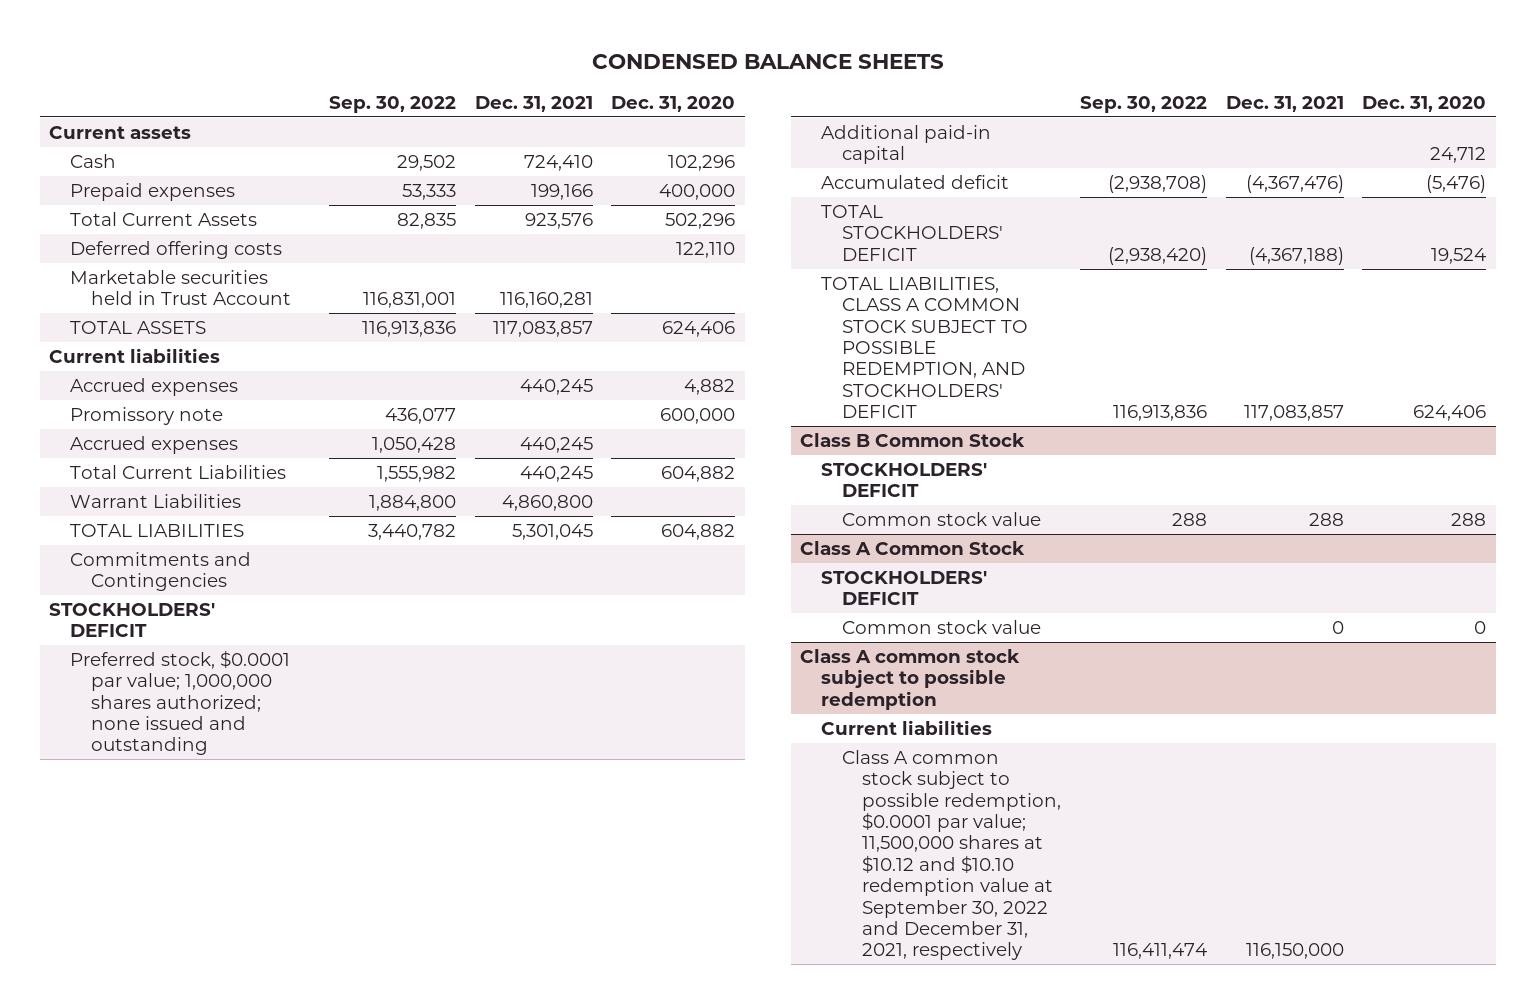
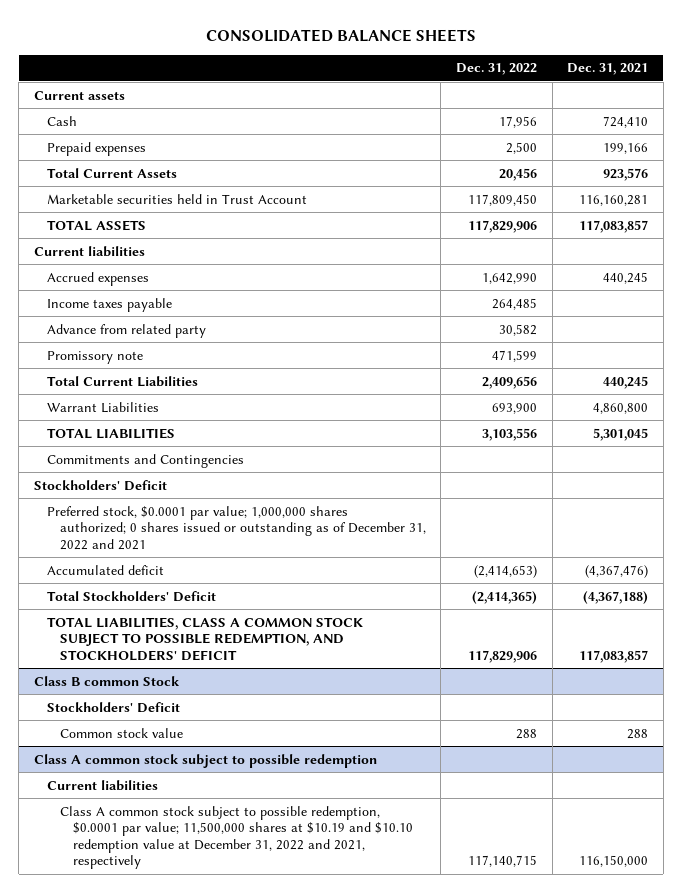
[591,53,944,69] CONDENSED BALANCE SHEETS -> [206,28,477,42] CONSOLIDATED BALANCE SHEETS
[329,95,457,113] Sep. 30, 2022 -> none
[611,95,736,112] Dec. 31, 2020 -> none
none -> [456,63,538,76] Dec. 31, 2022
[70,241,283,260] Deferred offering costs -> none
none -> [46,297,172,312] Income taxes payable
none -> [46,323,206,338] Advance from related party
[70,436,239,455] Accrued expenses -> none
[821,125,992,165] Additional paid-in capital -> none
[49,603,216,638] STOCKHOLDERS' DEFICIT -> [34,479,168,491] Stockholders' Deficit
[70,650,291,756] Preferred stock, $0.0001 par value; 1,000,000 shares authorized; none issued and outstanding -> [46,505,426,550] Preferred stock, $0.0001 par value; 1,000,000 shares authorized; 0 shares issued or outstanding as of December 31, 2022 and 2021
[821,205,1003,261] TOTAL STOCKHOLDERS' DEFICIT -> [46,590,216,602] Total Stockholders' Deficit
[800,433,1026,448] Class B Common Stock -> [34,675,181,686] Class B common Stock
[821,463,988,498] STOCKHOLDERS' DEFICIT -> [46,701,180,713] Stockholders' Deficit
[800,541,1026,556] Class A Common Stock -> none
[821,571,988,606] STOCKHOLDERS' DEFICIT -> none
[841,620,1041,635] Common stock value -> none
[841,750,1062,961] Class A common stock subject to possible redemption, $0.0001 par value; 11,500,000 shares at $10.12 and $10.10 redemption value at September 30, 2022 and December 31, 2021, respectively -> [59,805,413,870] Class A common stock subject to possible redemption, $0.0001 par value; 11,500,000 shares at $10.19 and $10.10 redemption value at December 31, 2022 and 2021, respectively

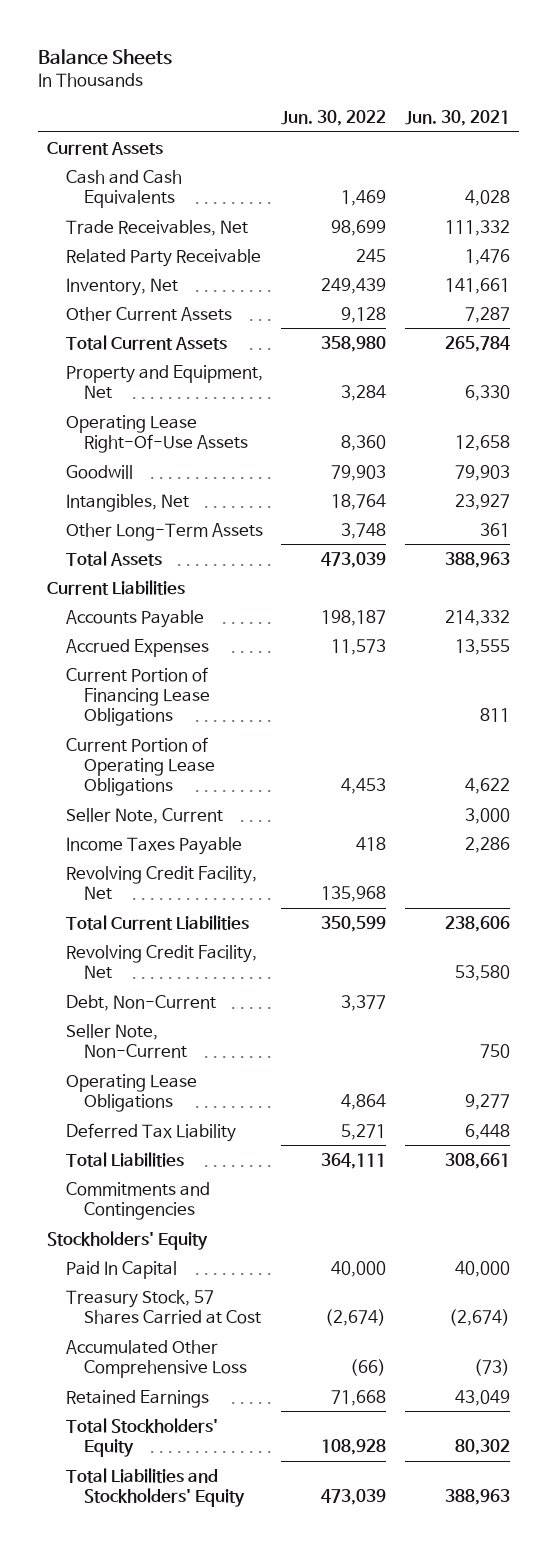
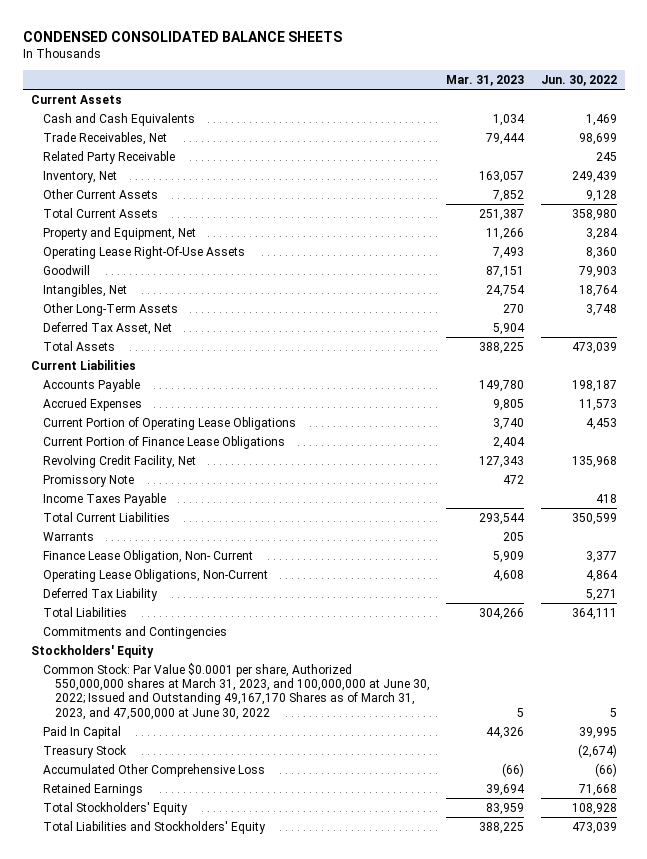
[37,48,172,65] Balance Sheets -> [22,30,342,42] CONDENSED CONSOLIDATED BALANCE SHEETS
[404,109,510,126] Jun. 30, 2021 -> none
none -> [446,75,525,87] Mar. 31, 2023
none -> [42,321,172,335] Deferred Tax Asset, Net
[65,666,211,726] Current Portion of Financing Lease Obligations -> none
[65,807,223,824] Seller Note, Current -> none
none -> [42,435,285,449] Current Portion of Finance Lease Obligations
none -> [42,474,134,487] Promissory Note
[65,836,242,855] Income Taxes Payable -> [42,492,166,506] Income Taxes Payable
[65,944,257,979] Revolving Credit Facility, Net -> none
[65,1023,188,1058] Seller Note, Non-Current -> none
none -> [42,531,94,541] Warrants
[65,994,216,1011] Debt, Non-Current -> [42,549,253,563] Finance Lease Obligation, Non- Current
[65,1073,197,1112] Operating Lease Obligations -> [42,568,268,582] Operating Lease Obligations, Non-Current
none -> [42,662,431,720] Common Stock: Par Value $0.0001 per share, Authorized 550,000,000 shares at March 31, 2023, and 100,000,000 at June 30, 2022; Issued and Outstanding 49,167,170 Shares as of March 31, 2023, and 47,500,000 at June 30, 2022
[331,1260,387,1277] 40,000 -> [578,726,617,739] 39,995
[65,1289,262,1324] Treasury Stock, 57 Shares Carried at Cost -> [42,744,127,758] Treasury Stock

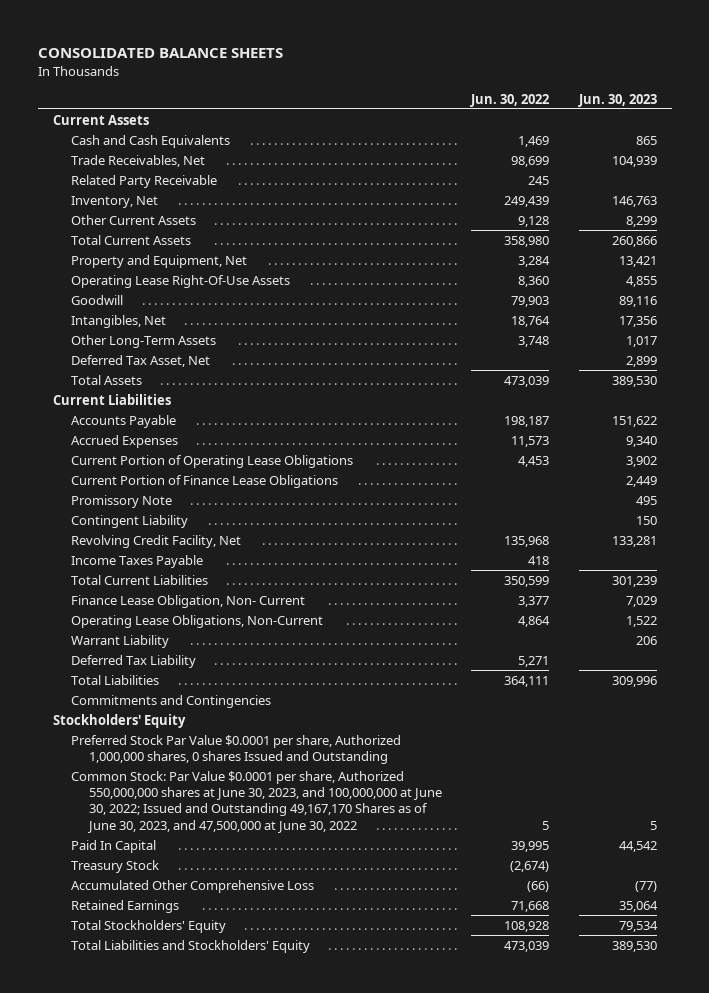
[22,30,342,42] CONDENSED CONSOLIDATED BALANCE SHEETS -> [37,48,283,59] CONSOLIDATED BALANCE SHEETS
[446,75,525,87] Mar. 31, 2023 -> none
none -> [577,93,657,107] Jun. 30, 2023
none -> [70,514,188,528] Contingent Liability
[42,454,196,468] Revolving Credit Facility, Net -> [70,534,241,548] Revolving Credit Facility, Net
[42,531,94,541] Warrants -> none
none -> [70,634,169,648] Warrant Liability
none -> [70,734,401,764] Preferred Stock Par Value $0.0001 per share, Authorized 1,000,000 shares, 0 shares Issued and Outstanding
[42,662,431,720] Common Stock: Par Value $0.0001 per share, Authorized 550,000,000 shares at March 31, 2023, and 100,000,000 at June 30, 2022; Issued and Outstanding 49,167,170 Shares as of March 31, 2023, and 47,500,000 at June 30, 2022 -> [70,770,443,833] Common Stock: Par Value $0.0001 per share, Authorized 550,000,000 shares at June 30, 2023, and 100,000,000 at June 30, 2022; Issued and Outstanding 49,167,170 Shares as of June 30, 2023, and 47,500,000 at June 30, 2022

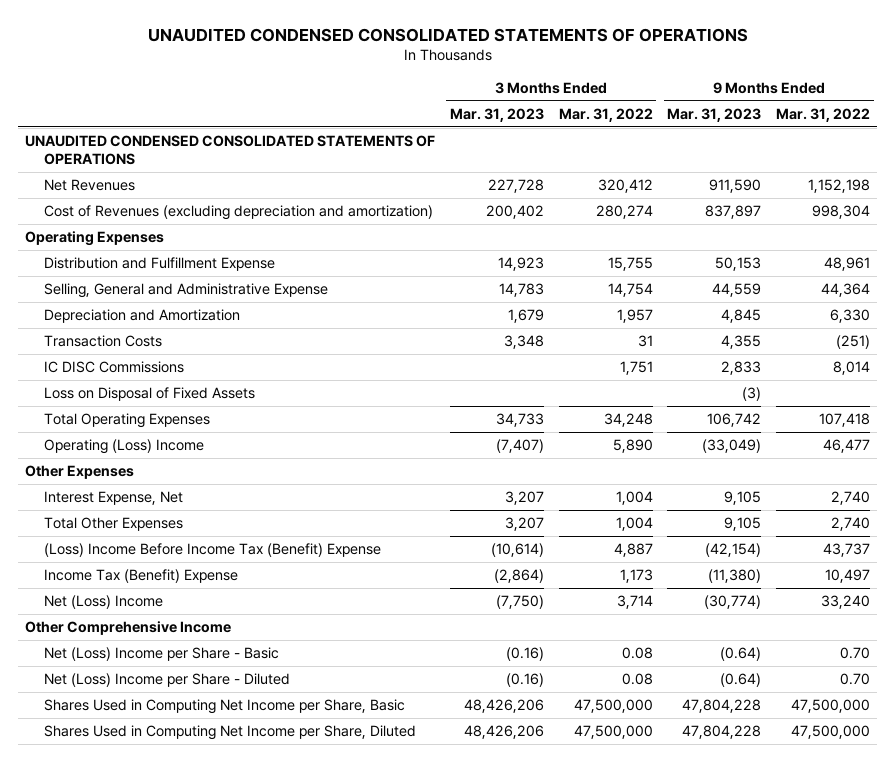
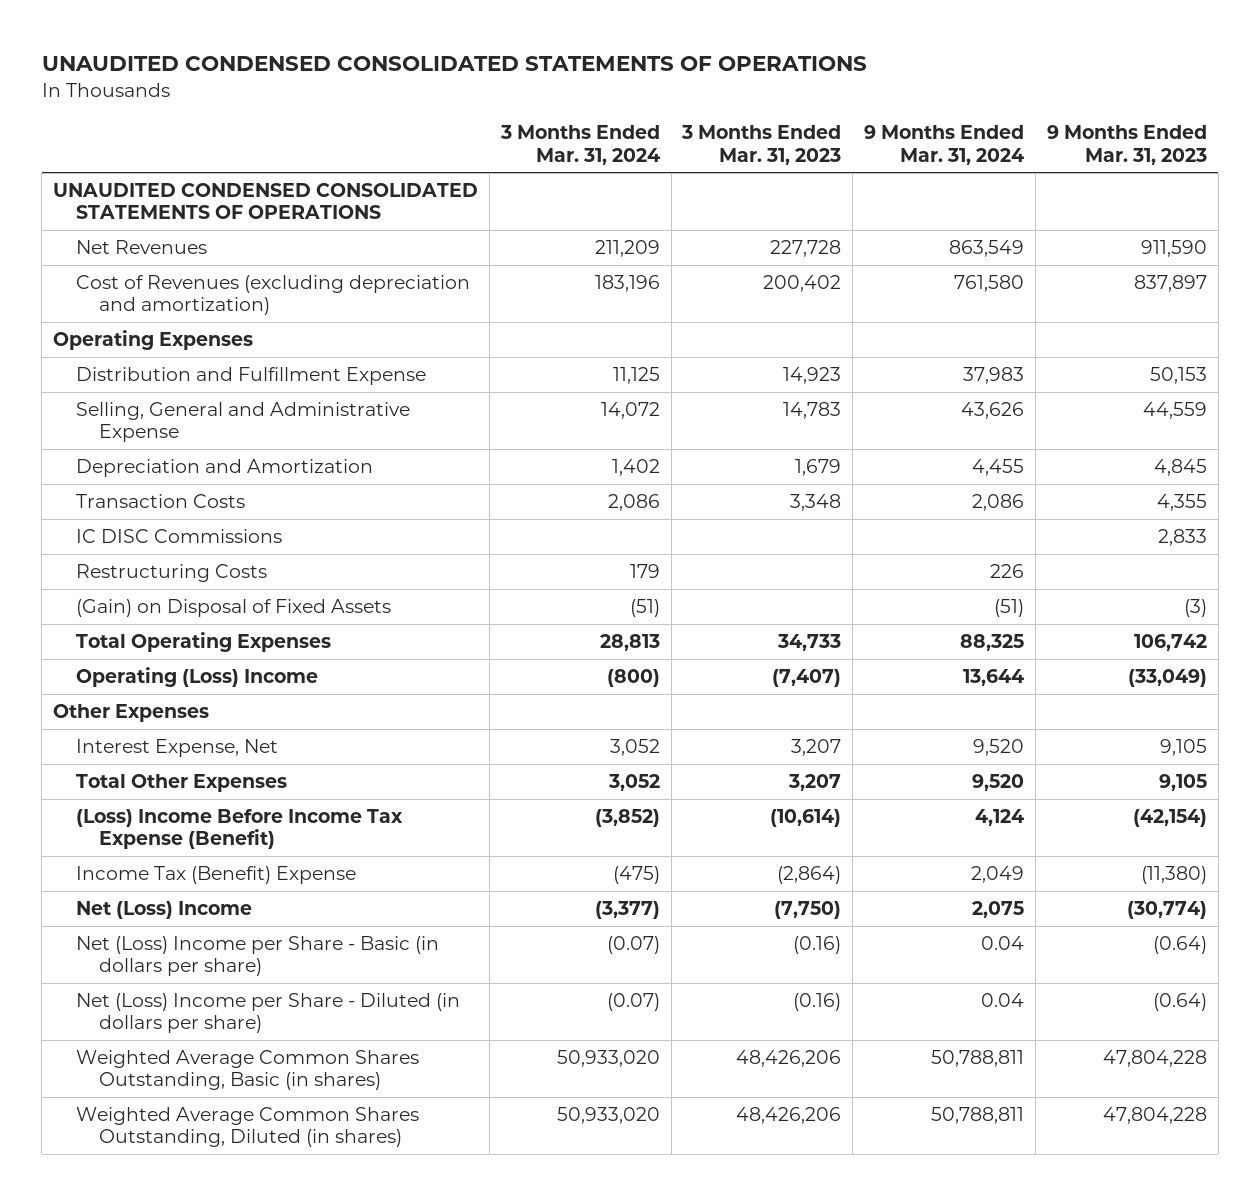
[558,107,653,122] Mar. 31, 2022 -> none
[776,107,871,122] Mar. 31, 2022 -> none
none -> [499,125,660,165] 3 Months Ended Mar. 31, 2024
none -> [864,125,1025,165] 9 Months Ended Mar. 31, 2024
none -> [76,564,268,583] Restructuring Costs
[43,387,255,402] Loss on Disposal of Fixed Assets -> [76,599,392,618] (Gain) on Disposal of Fixed Assets
[43,543,381,558] (Loss) Income Before Income Tax (Benefit) Expense -> [76,809,404,850] (Loss) Income Before Income Tax Expense (Benefit)
[25,621,232,636] Other Comprehensive Income -> none
[43,647,279,662] Net (Loss) Income per Share - Basic -> [76,936,440,977] Net (Loss) Income per Share - Basic (in dollars per share)
[43,673,290,688] Net (Loss) Income per Share - Diluted -> [76,993,461,1034] Net (Loss) Income per Share - Diluted (in dollars per share)
[43,699,405,715] Shares Used in Computing Net Income per Share, Basic -> [76,1050,420,1091] Weighted Average Common Shares Outstanding, Basic (in shares)
[43,725,416,741] Shares Used in Computing Net Income per Share, Diluted -> [76,1107,420,1148] Weighted Average Common Shares Outstanding, Diluted (in shares)

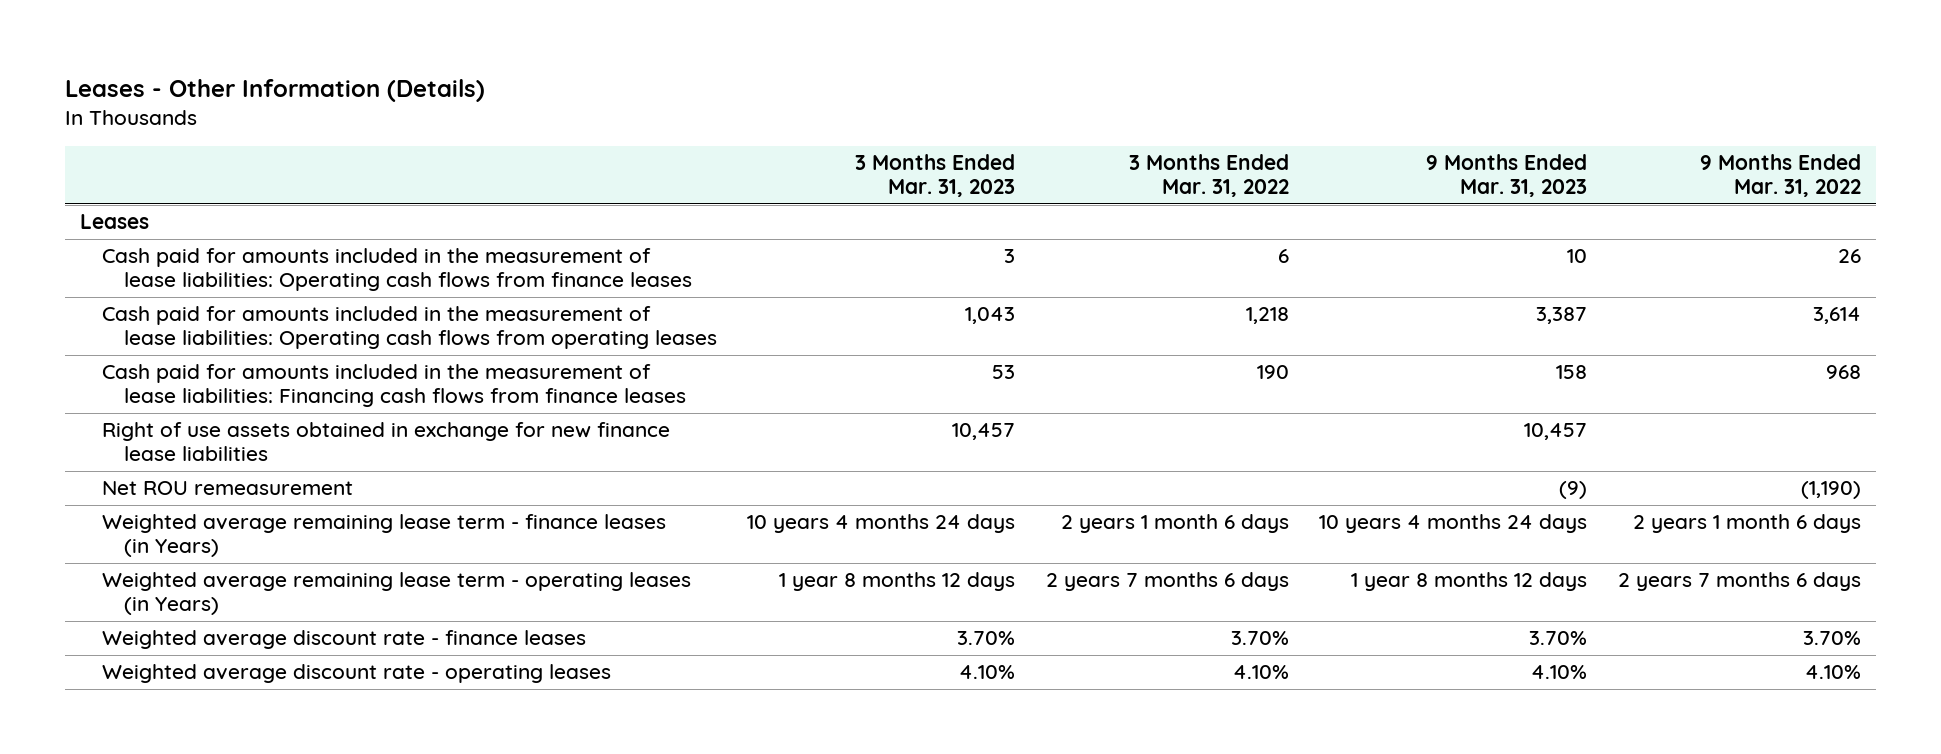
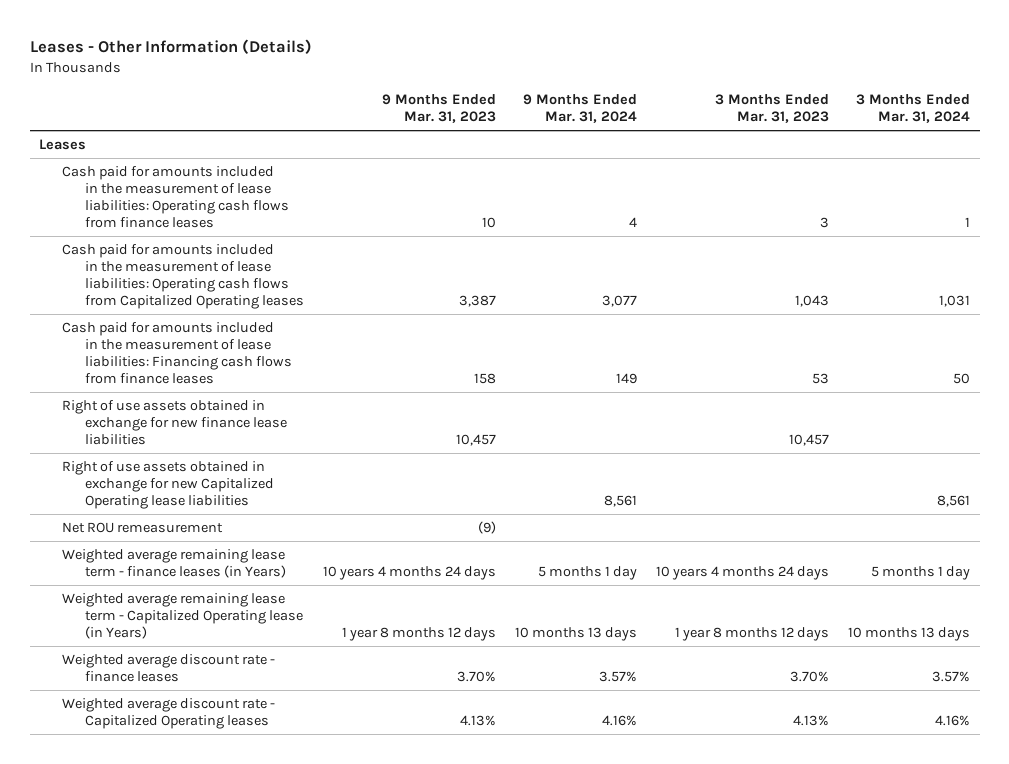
[1128,154,1289,198] 3 Months Ended Mar. 31, 2022 -> none
[1699,154,1861,198] 9 Months Ended Mar. 31, 2022 -> none
none -> [522,94,637,124] 9 Months Ended Mar. 31, 2024
none -> [855,94,970,124] 3 Months Ended Mar. 31, 2024
[101,306,717,350] Cash paid for amounts included in the measurement of lease liabilities: Operating cash flows from operating leases -> [61,244,304,310] Cash paid for amounts included in the measurement of lease liabilities: Operating cash flows from Capitalized Operating leases
none -> [61,461,274,510] Right of use assets obtained in exchange for new Capitalized Operating lease liabilities
[101,572,691,616] Weighted average remaining lease term - operating leases (in Years) -> [61,593,303,640] Weighted average remaining lease term - Capitalized Operating lease (in Years)
[101,664,611,684] Weighted average discount rate - operating leases -> [61,698,275,730] Weighted average discount rate - Capitalized Operating leases
[959,665,1016,680] 4.10% -> [792,715,829,727] 4.13%
[1531,665,1588,680] 4.10% -> [459,715,496,727] 4.13%

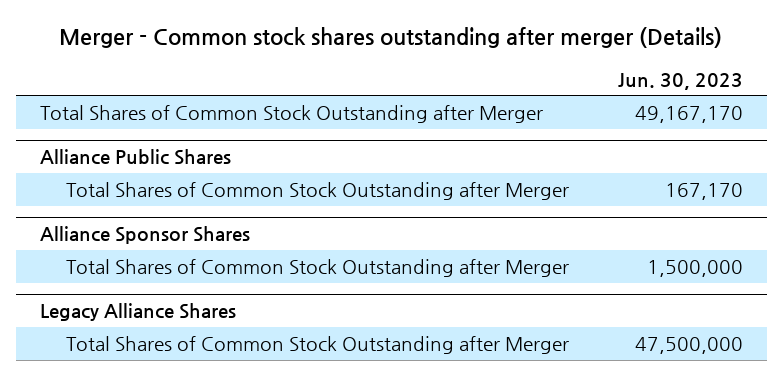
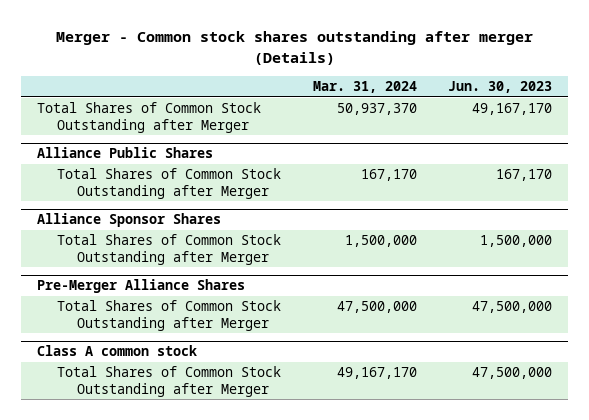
none -> [312,81,417,94] Mar. 31, 2024
[39,303,236,322] Legacy Alliance Shares -> [37,279,246,294] Pre-Merger Alliance Shares
none -> [37,345,198,357] Class A common stock
none -> [57,366,282,397] Total Shares of Common Stock Outstanding after Merger

